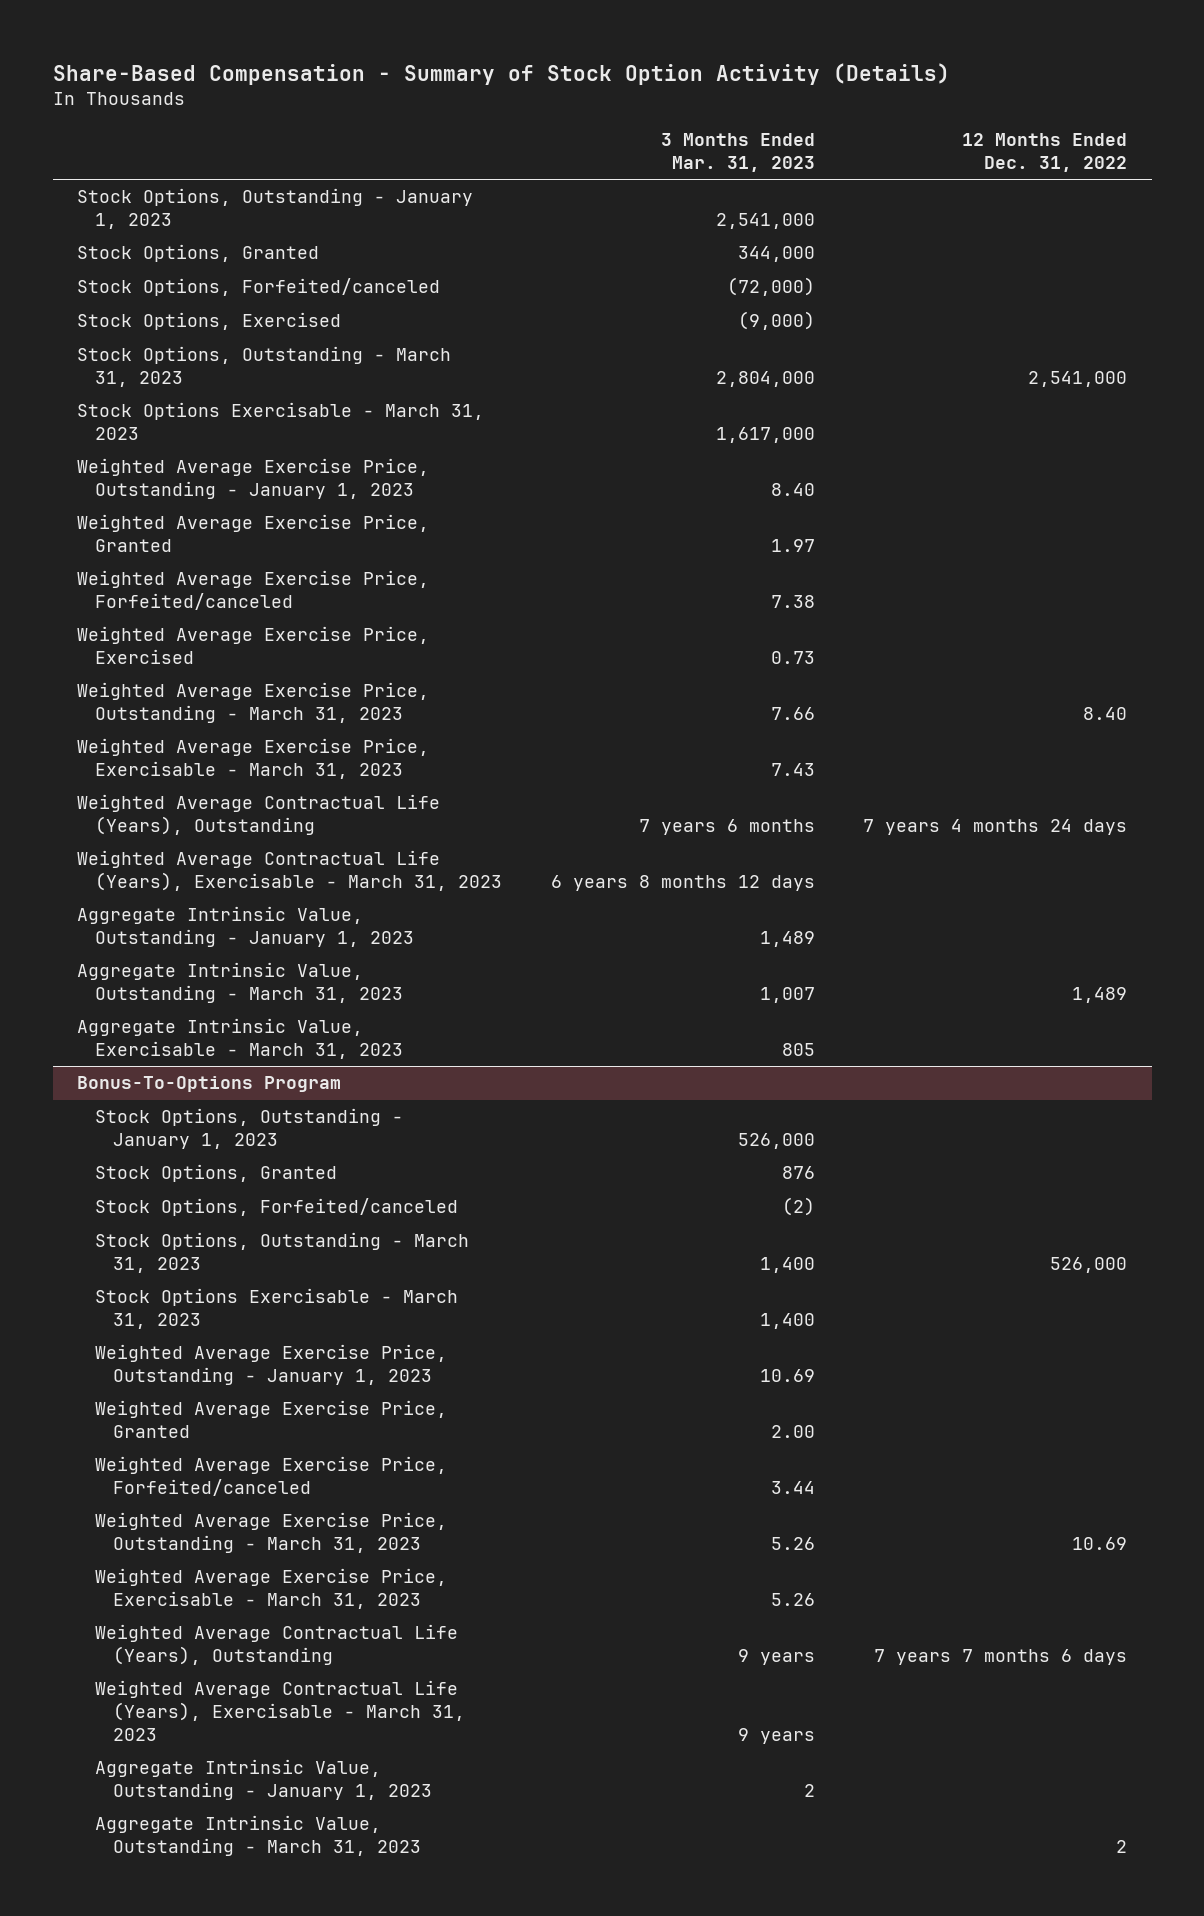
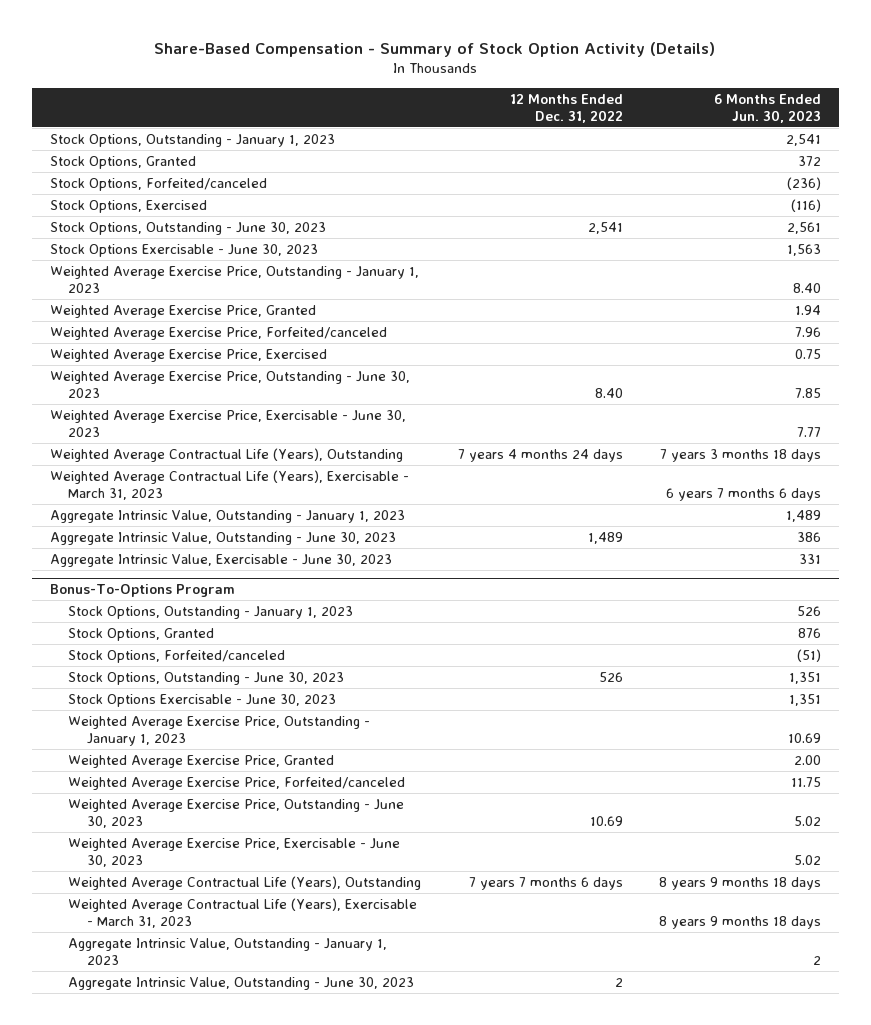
[660,133,815,173] 3 Months Ended Mar. 31, 2023 -> none
none -> [713,93,821,123] 6 Months Ended Jun. 30, 2023
[77,346,452,388] Stock Options, Outstanding - March 31, 2023 -> [49,221,326,235] Stock Options, Outstanding - June 30, 2023
[1028,371,1128,388] 2,541,000 -> [587,221,623,234] 2,541
[77,402,485,441] Stock Options Exercisable - March 31, 2023 -> [49,243,318,257] Stock Options Exercisable - June 30, 2023
[77,682,430,724] Weighted Average Exercise Price, Outstanding - March 31, 2023 -> [49,370,410,399] Weighted Average Exercise Price, Outstanding - June 30, 2023
[77,738,430,780] Weighted Average Exercise Price, Exercisable - March 31, 2023 -> [49,409,406,438] Weighted Average Exercise Price, Exercisable - June 30, 2023
[77,962,404,1004] Aggregate Intrinsic Value, Outstanding - March 31, 2023 -> [49,531,396,545] Aggregate Intrinsic Value, Outstanding - June 30, 2023
[77,1018,404,1060] Aggregate Intrinsic Value, Exercisable - March 31, 2023 -> [49,553,392,567] Aggregate Intrinsic Value, Exercisable - June 30, 2023
[95,1232,470,1274] Stock Options, Outstanding - March 31, 2023 -> [68,671,345,685] Stock Options, Outstanding - June 30, 2023
[1050,1257,1128,1274] 526,000 -> [598,671,623,682] 526
[95,1288,459,1330] Stock Options Exercisable - March 31, 2023 -> [68,693,337,707] Stock Options Exercisable - June 30, 2023
[95,1512,448,1554] Weighted Average Exercise Price, Outstanding - March 31, 2023 -> [68,798,405,829] Weighted Average Exercise Price, Outstanding - June 30, 2023
[95,1568,448,1610] Weighted Average Exercise Price, Exercisable - March 31, 2023 -> [68,837,401,868] Weighted Average Exercise Price, Exercisable - June 30, 2023
[95,1815,422,1857] Aggregate Intrinsic Value, Outstanding - March 31, 2023 -> [68,976,415,990] Aggregate Intrinsic Value, Outstanding - June 30, 2023

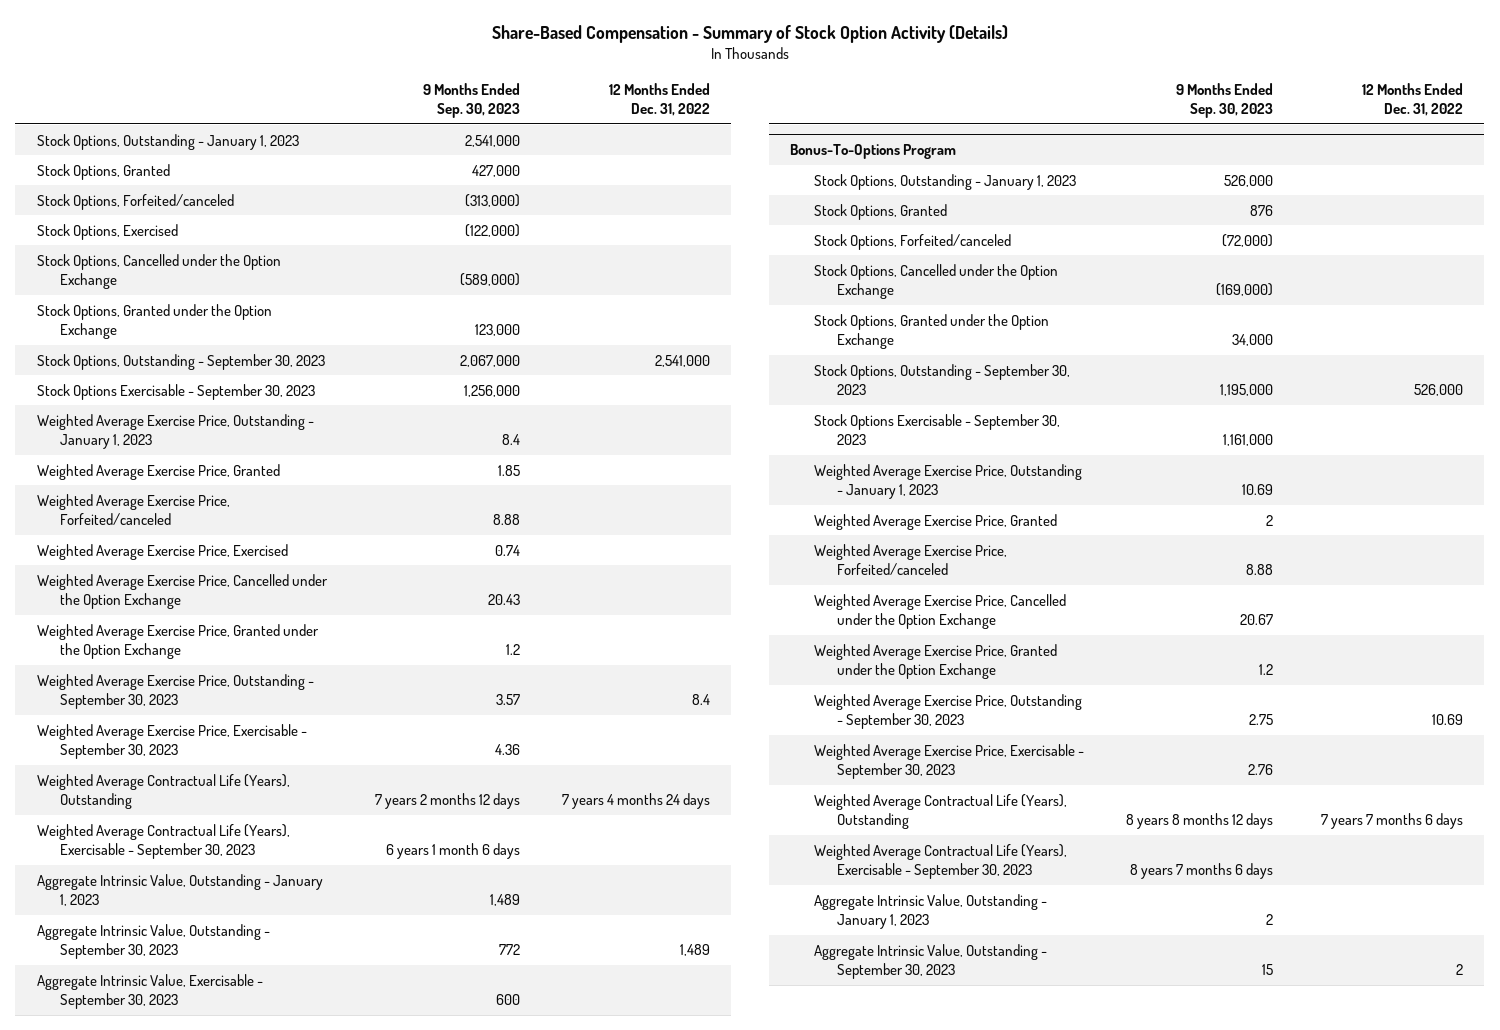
[713,93,821,123] 6 Months Ended Jun. 30, 2023 -> none
none -> [422,82,520,119] 9 Months Ended Sep. 30, 2023
none -> [36,253,281,289] Stock Options, Cancelled under the Option Exchange
none -> [36,303,272,339] Stock Options, Granted under the Option Exchange
[49,221,326,235] Stock Options, Outstanding - June 30, 2023 -> [36,353,325,370] Stock Options, Outstanding - September 30, 2023
[587,221,623,234] 2,541 -> [654,354,710,367] 2,541,000
[49,243,318,257] Stock Options Exercisable - June 30, 2023 -> [36,383,315,400] Stock Options Exercisable - September 30, 2023
none -> [36,573,328,609] Weighted Average Exercise Price, Cancelled under the Option Exchange
none -> [36,623,319,659] Weighted Average Exercise Price, Granted under the Option Exchange
[49,370,410,399] Weighted Average Exercise Price, Outstanding - June 30, 2023 -> [36,673,314,709] Weighted Average Exercise Price, Outstanding - September 30, 2023
[594,388,623,399] 8.40 -> [691,693,710,705] 8.4
[49,409,406,438] Weighted Average Exercise Price, Exercisable - June 30, 2023 -> [36,723,307,759] Weighted Average Exercise Price, Exercisable - September 30, 2023
[49,469,409,501] Weighted Average Contractual Life (Years), Exercisable - March 31, 2023 -> [36,823,290,859] Weighted Average Contractual Life (Years), Exercisable - September 30, 2023
[49,531,396,545] Aggregate Intrinsic Value, Outstanding - June 30, 2023 -> [36,923,270,959] Aggregate Intrinsic Value, Outstanding - September 30, 2023
[49,553,392,567] Aggregate Intrinsic Value, Exercisable - June 30, 2023 -> [36,973,263,1009] Aggregate Intrinsic Value, Exercisable - September 30, 2023
none -> [813,263,1058,299] Stock Options, Cancelled under the Option Exchange
none -> [813,313,1049,349] Stock Options, Granted under the Option Exchange
[68,671,345,685] Stock Options, Outstanding - June 30, 2023 -> [813,363,1070,395] Stock Options, Outstanding - September 30, 2023
[598,671,623,682] 526 -> [1414,383,1464,396] 526,000
[68,693,337,707] Stock Options Exercisable - June 30, 2023 -> [813,413,1060,445] Stock Options Exercisable - September 30, 2023
none -> [813,593,1066,629] Weighted Average Exercise Price, Cancelled under the Option Exchange
none -> [813,643,1057,679] Weighted Average Exercise Price, Granted under the Option Exchange
[68,798,405,829] Weighted Average Exercise Price, Outstanding - June 30, 2023 -> [813,693,1082,729] Weighted Average Exercise Price, Outstanding - September 30, 2023
[68,837,401,868] Weighted Average Exercise Price, Exercisable - June 30, 2023 -> [813,743,1084,779] Weighted Average Exercise Price, Exercisable - September 30, 2023
[68,897,418,929] Weighted Average Contractual Life (Years), Exercisable - March 31, 2023 -> [813,843,1067,879] Weighted Average Contractual Life (Years), Exercisable - September 30, 2023
[68,976,415,990] Aggregate Intrinsic Value, Outstanding - June 30, 2023 -> [813,943,1047,979] Aggregate Intrinsic Value, Outstanding - September 30, 2023

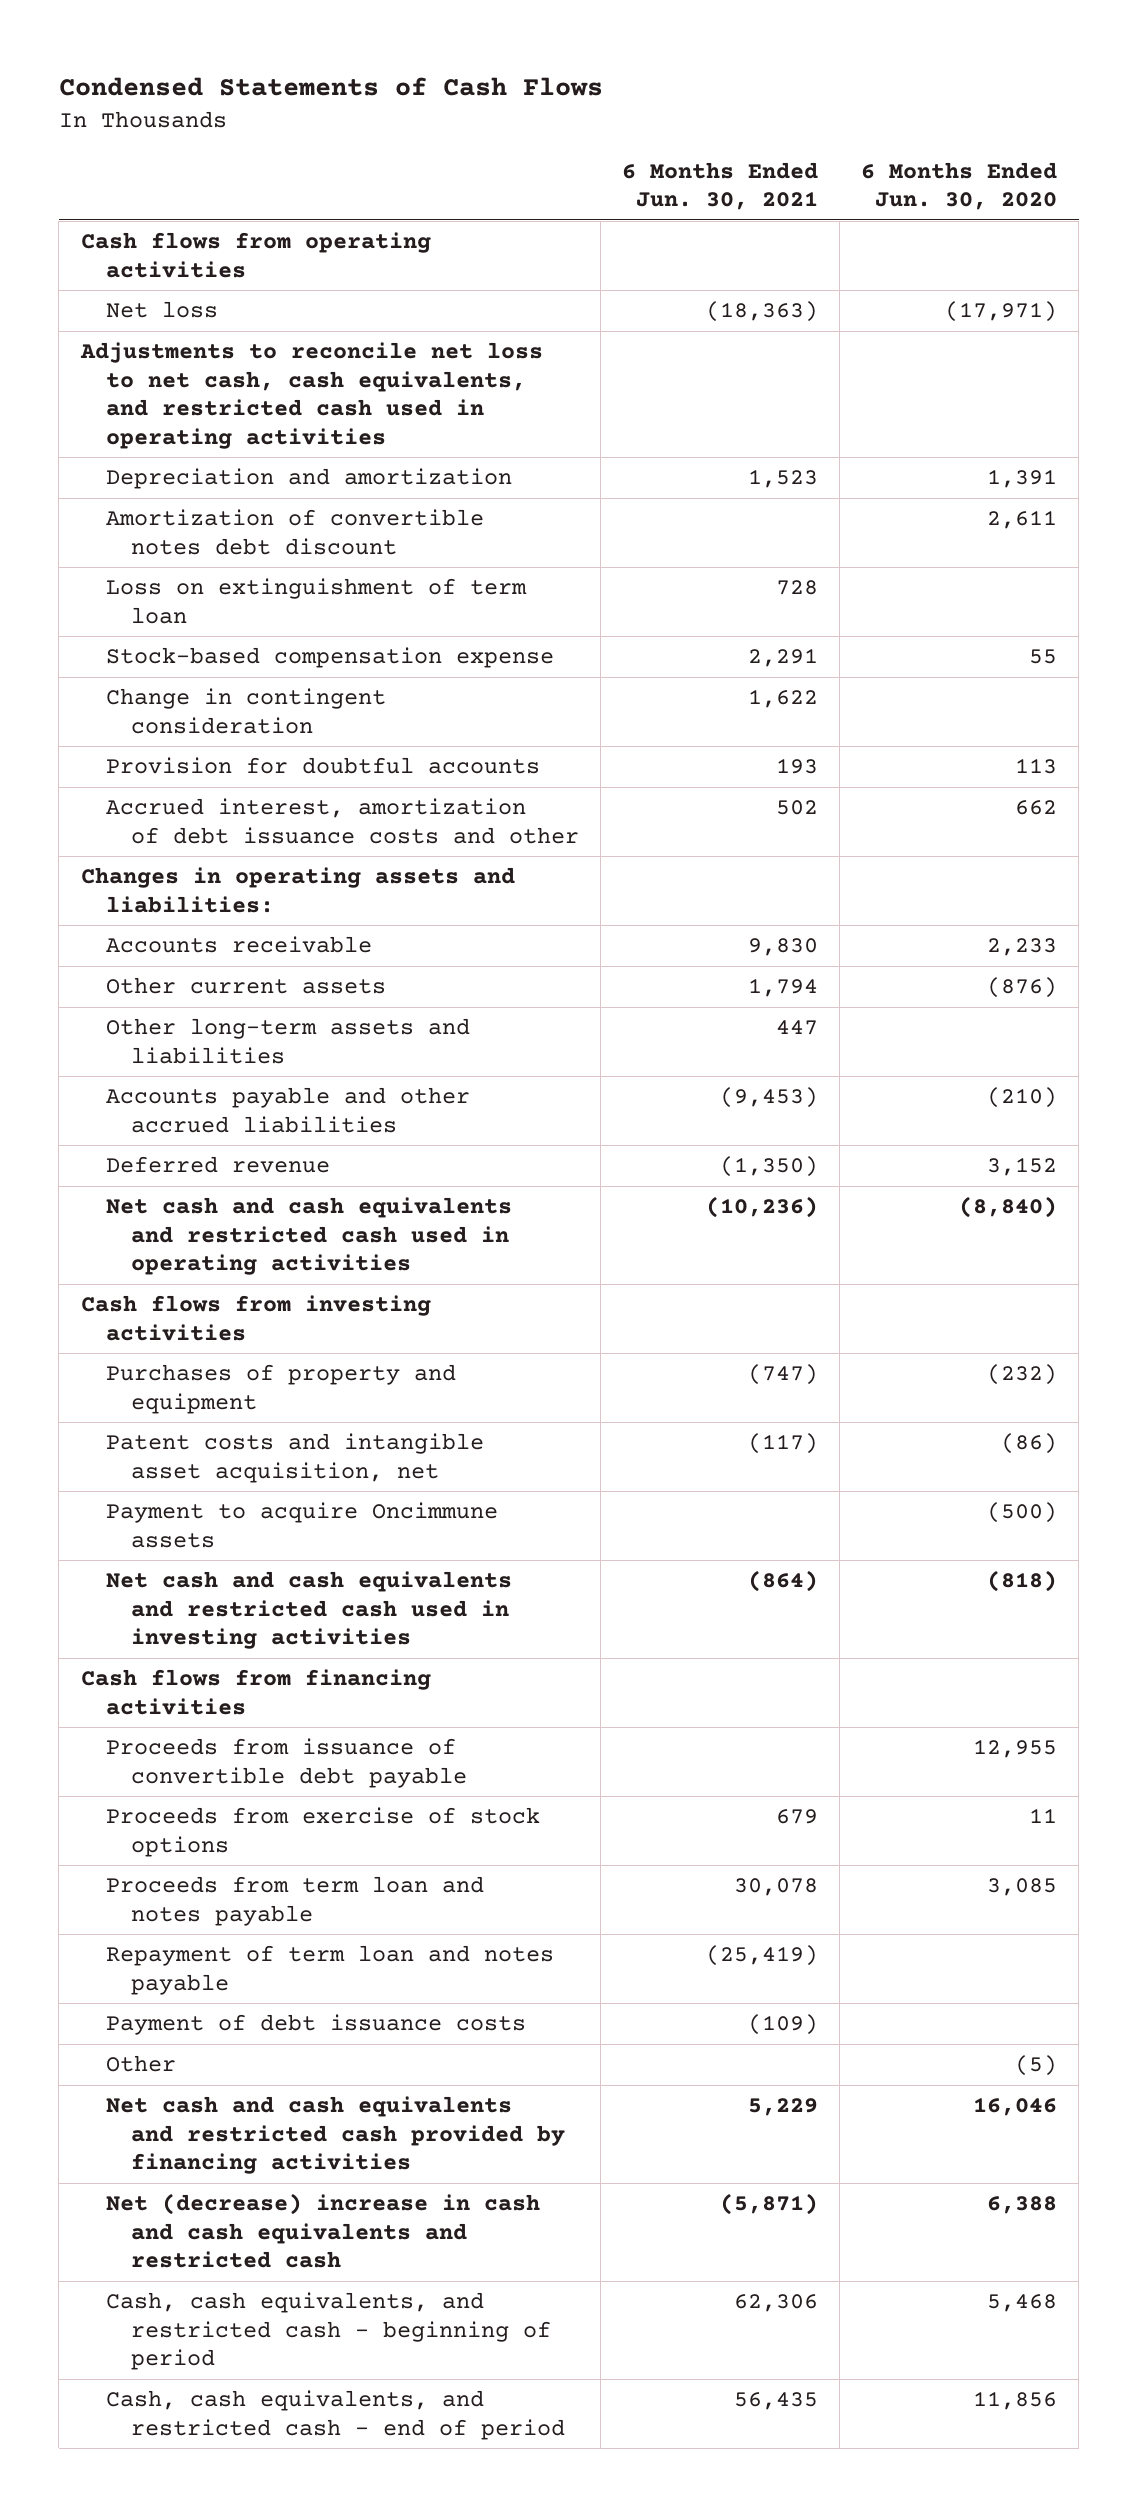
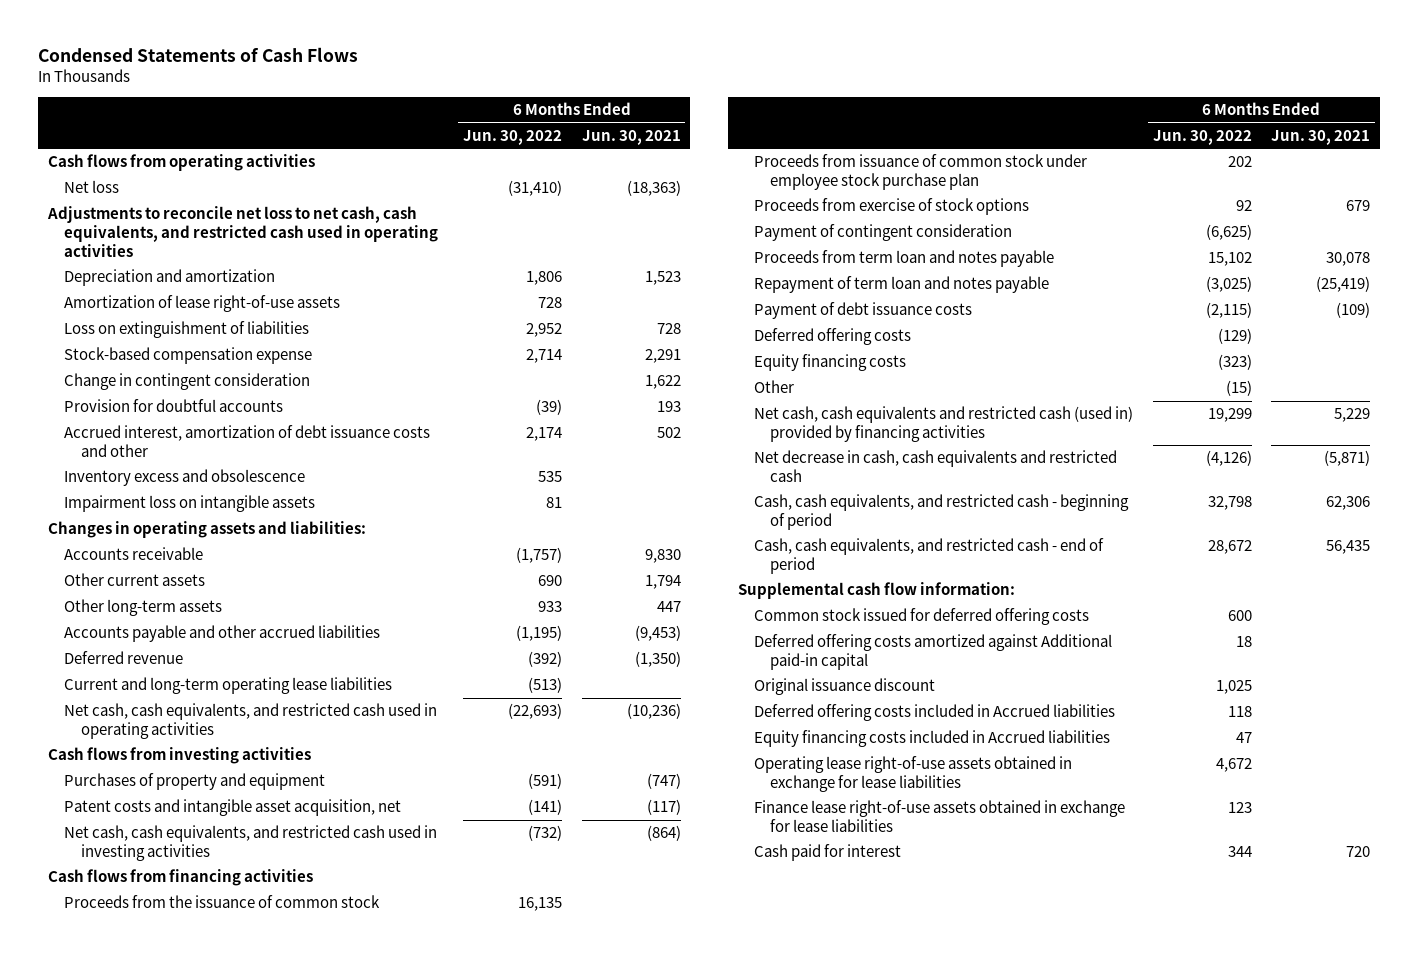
[861,161,1058,211] 6 Months Ended Jun. 30, 2020 -> none
none -> [462,129,562,145] Jun. 30, 2022
[105,509,484,555] Amortization of convertible notes debt discount -> none
none -> [64,295,341,313] Amortization of lease right-of-use assets
[105,578,527,624] Loss on extinguishment of term loan -> [64,321,310,339] Loss on extinguishment of liabilities
none -> [64,469,306,487] Inventory excess and obsolescence
none -> [64,495,316,513] Impairment loss on intangible assets
[105,1018,470,1064] Other long-term assets and liabilities -> [64,599,223,617] Other long-term assets
none -> [64,677,393,695] Current and long-term operating lease liabilities
[105,1197,512,1276] Net cash and cash equivalents and restricted cash used in operating activities -> [64,703,438,739] Net cash, cash equivalents, and restricted cash used in operating activities
[105,1502,498,1548] Payment to acquire Oncimmune assets -> none
[105,1571,512,1650] Net cash and cash equivalents and restricted cash used in investing activities -> [64,825,438,861] Net cash, cash equivalents, and restricted cash used in investing activities
[105,1738,467,1788] Proceeds from issuance of convertible debt payable -> none
none -> [64,895,381,909] Proceeds from the issuance of common stock
none -> [754,154,1088,190] Proceeds from issuance of common stock under employee stock purchase plan
none -> [754,224,1013,242] Payment of contingent consideration
none -> [754,328,912,346] Deferred offering costs
none -> [754,354,907,372] Equity financing costs
[105,2096,565,2175] Net cash and cash equivalents and restricted cash provided by financing activities -> [754,406,1134,442] Net cash, cash equivalents and restricted cash (used in) provided by financing activities
[105,2193,540,2269] Net (decrease) increase in cash and cash equivalents and restricted cash -> [754,450,1118,482] Net decrease in cash, cash equivalents and restricted cash
none -> [737,582,1015,600] Supplemental cash flow information:
none -> [754,608,1090,626] Common stock issued for deferred offering costs
none -> [754,634,1113,670] Deferred offering costs amortized against Additional paid-in capital
none -> [754,678,936,696] Original issuance discount
none -> [754,704,1116,722] Deferred offering costs included in Accrued liabilities
none -> [754,730,1111,748] Equity financing costs included in Accrued liabilities
none -> [754,756,1073,792] Operating lease right-of-use assets obtained in exchange for lease liabilities
none -> [754,800,1126,832] Finance lease right-of-use assets obtained in exchange for lease liabilities
none -> [754,844,902,862] Cash paid for interest

